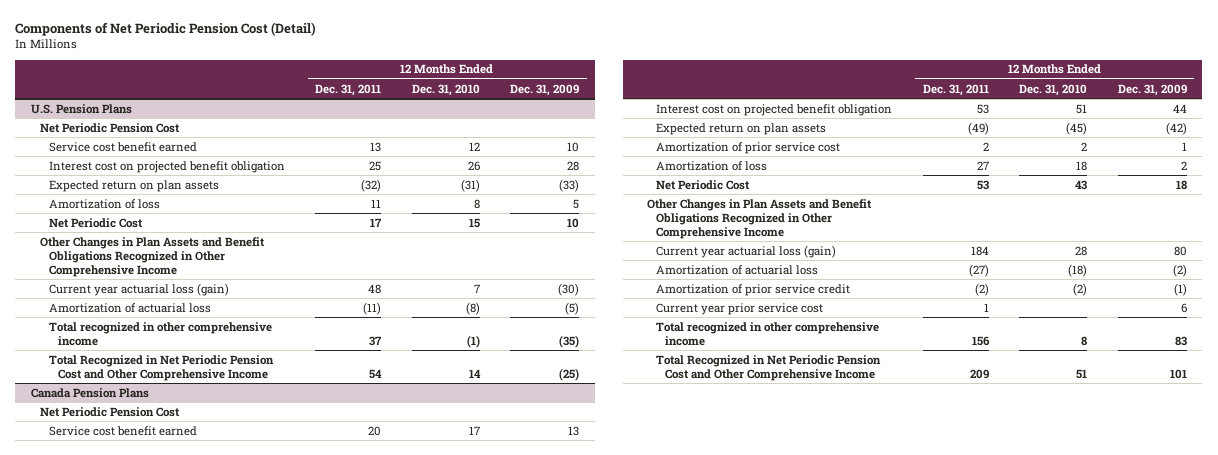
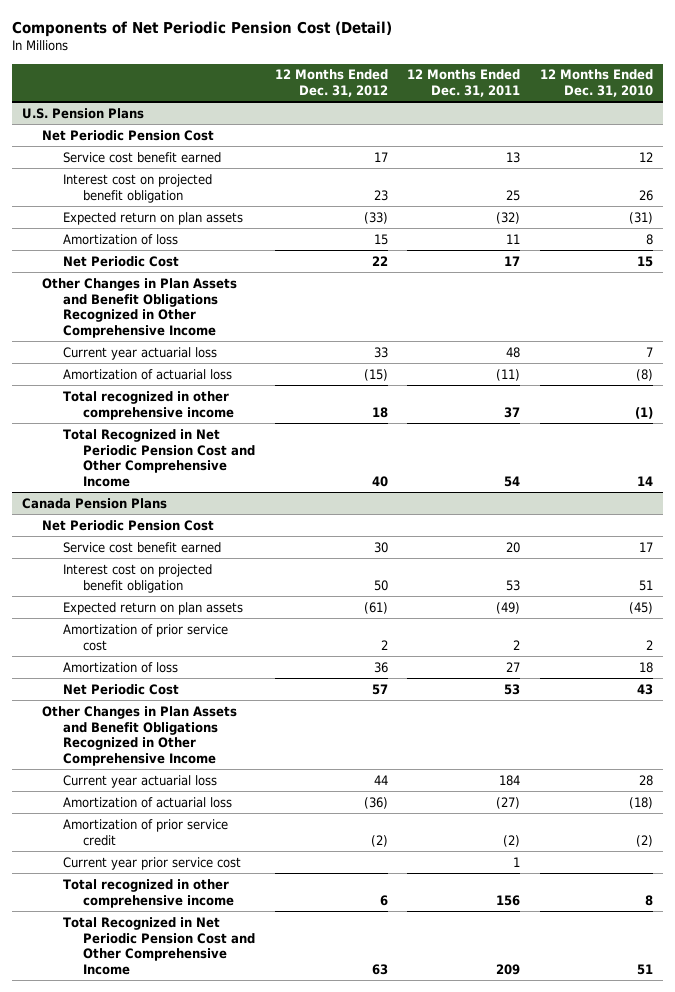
[510,83,580,96] Dec. 31, 2009 -> none
none -> [274,69,388,98] 12 Months Ended Dec. 31, 2012
[48,282,229,296] Current year actuarial loss (gain) -> [62,346,217,360] Current year actuarial loss
[656,244,837,258] Current year actuarial loss (gain) -> [62,774,217,788] Current year actuarial loss

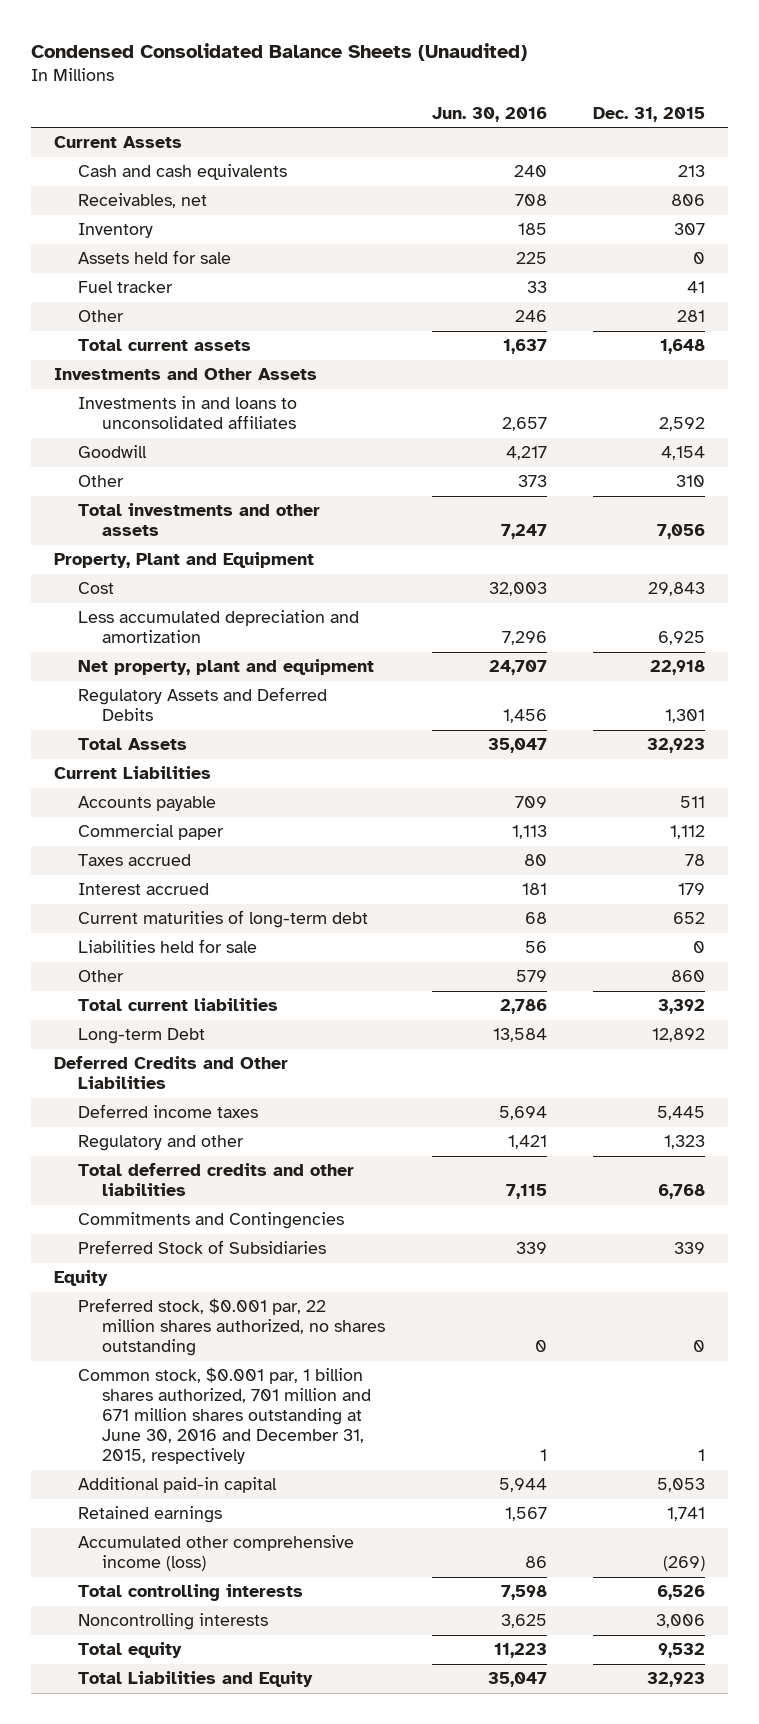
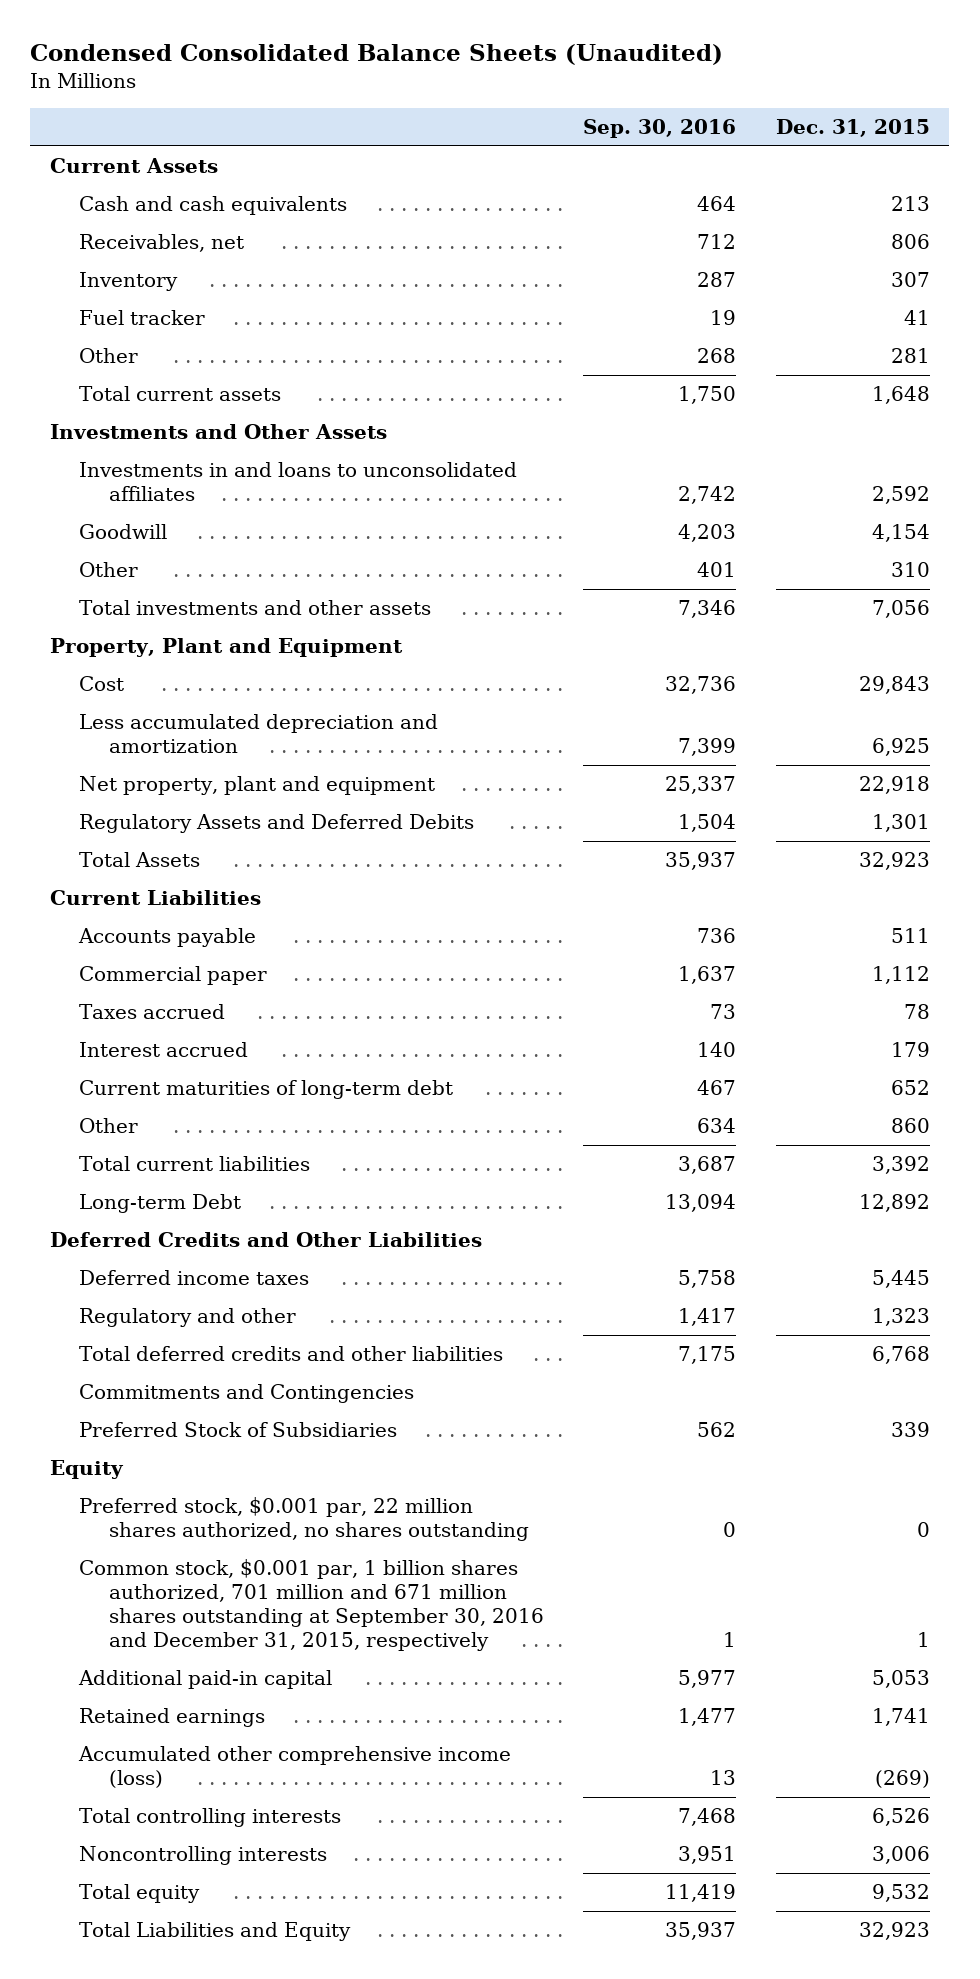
[431,106,547,122] Jun. 30, 2016 -> none
none -> [583,119,737,139] Sep. 30, 2016
[78,250,232,265] Assets held for sale -> none
[78,939,258,954] Liabilities held for sale -> none
[78,1367,372,1465] Common stock, $0.001 par, 1 billion shares authorized, 701 million and 671 million shares outstanding at June 30, 2016 and December 31, 2015, respectively -> [79,1559,544,1651] Common stock, $0.001 par, 1 billion shares authorized, 701 million and 671 million shares outstanding at September 30, 2016 and December 31, 2015, respectively

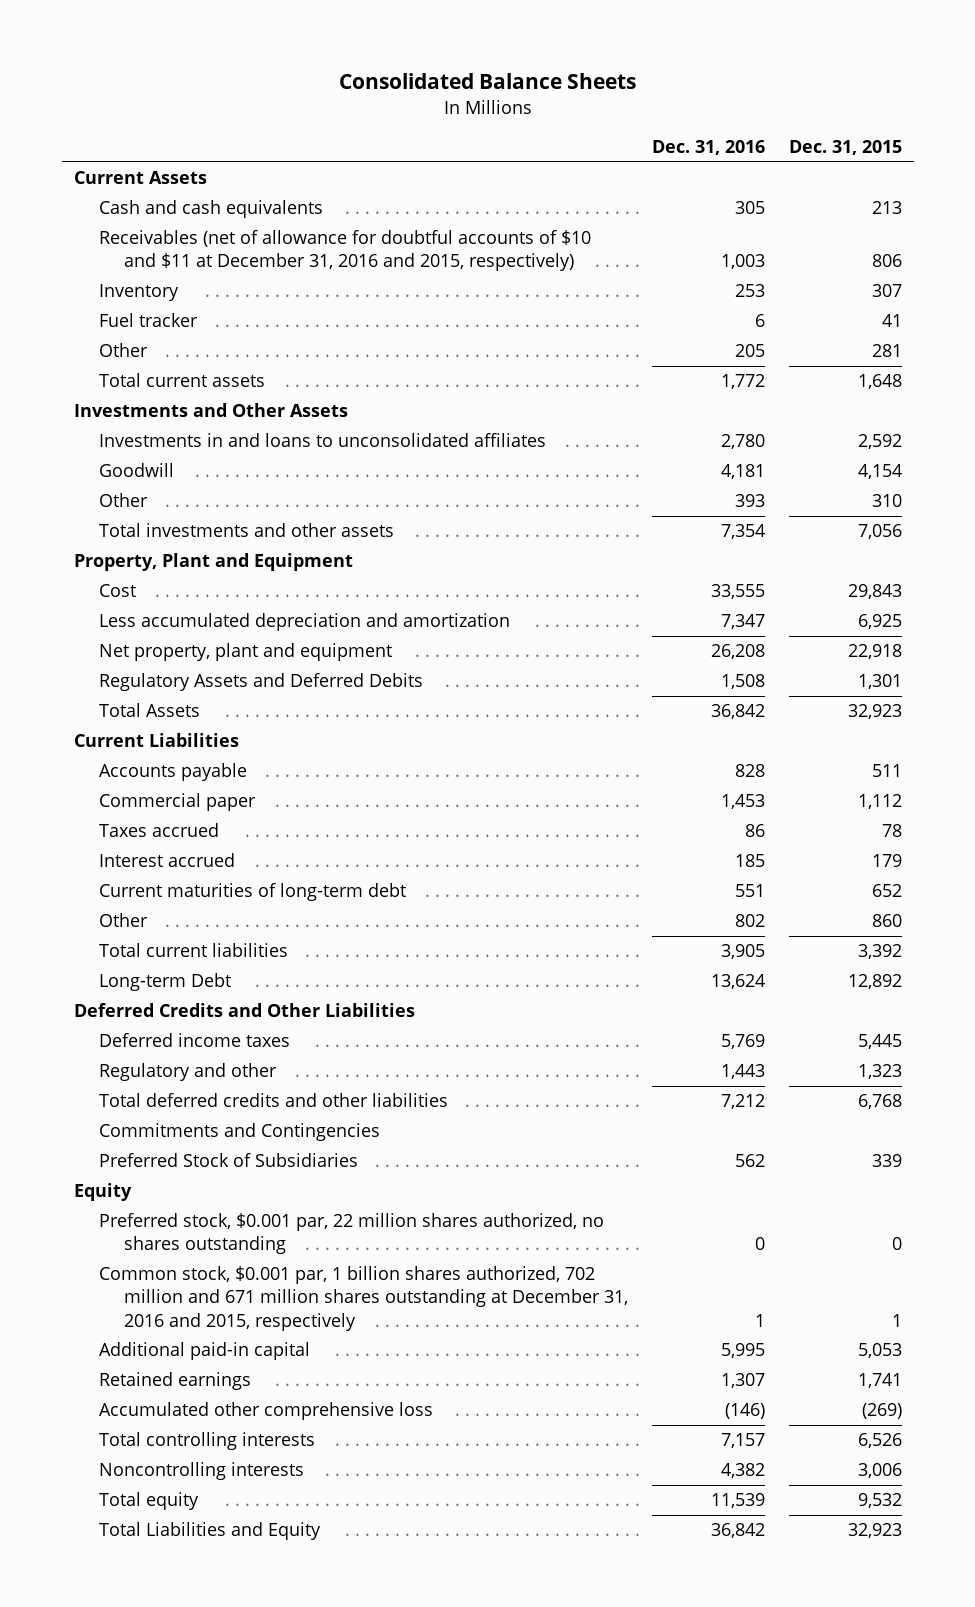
[30,43,724,65] Condensed Consolidated Balance Sheets (Unaudited) -> [338,73,636,90] Consolidated Balance Sheets
[583,119,737,139] Sep. 30, 2016 -> none
none -> [651,140,765,156] Dec. 31, 2016
[79,234,245,253] Receivables, net -> [98,230,591,272] Receivables (net of allowance for doubtful accounts of $10 and $11 at December 31, 2016 and 2015, respectively)
[79,1559,544,1651] Common stock, $0.001 par, 1 billion shares authorized, 701 million and 671 million shares outstanding at September 30, 2016 and December 31, 2015, respectively -> [98,1266,628,1331] Common stock, $0.001 par, 1 billion shares authorized, 702 million and 671 million shares outstanding at December 31, 2016 and 2015, respectively
[78,1746,512,1789] Accumulated other comprehensive income (loss) -> [98,1402,433,1421] Accumulated other comprehensive loss

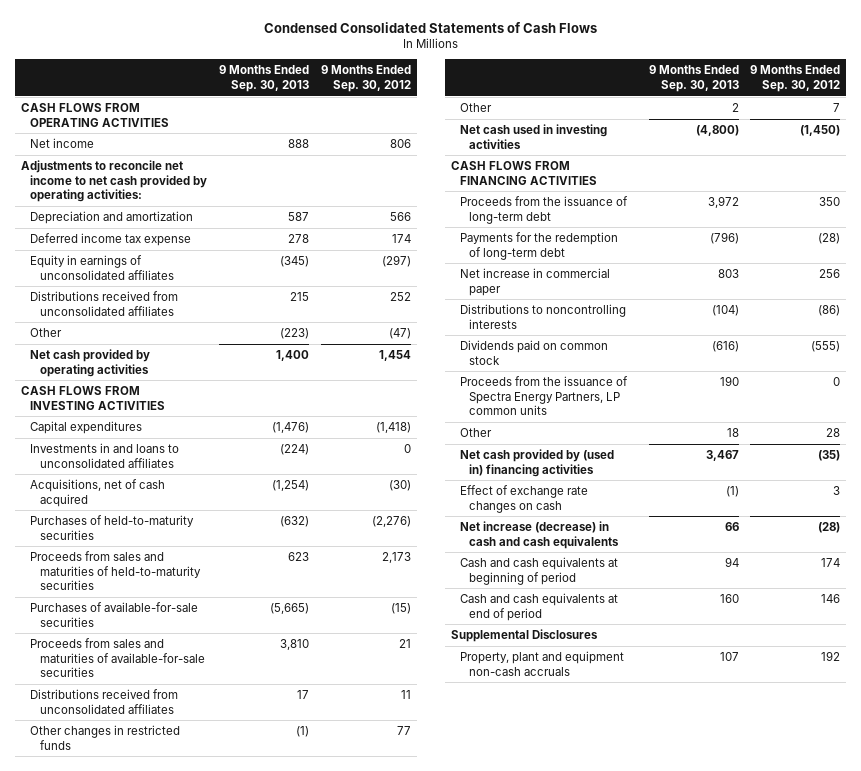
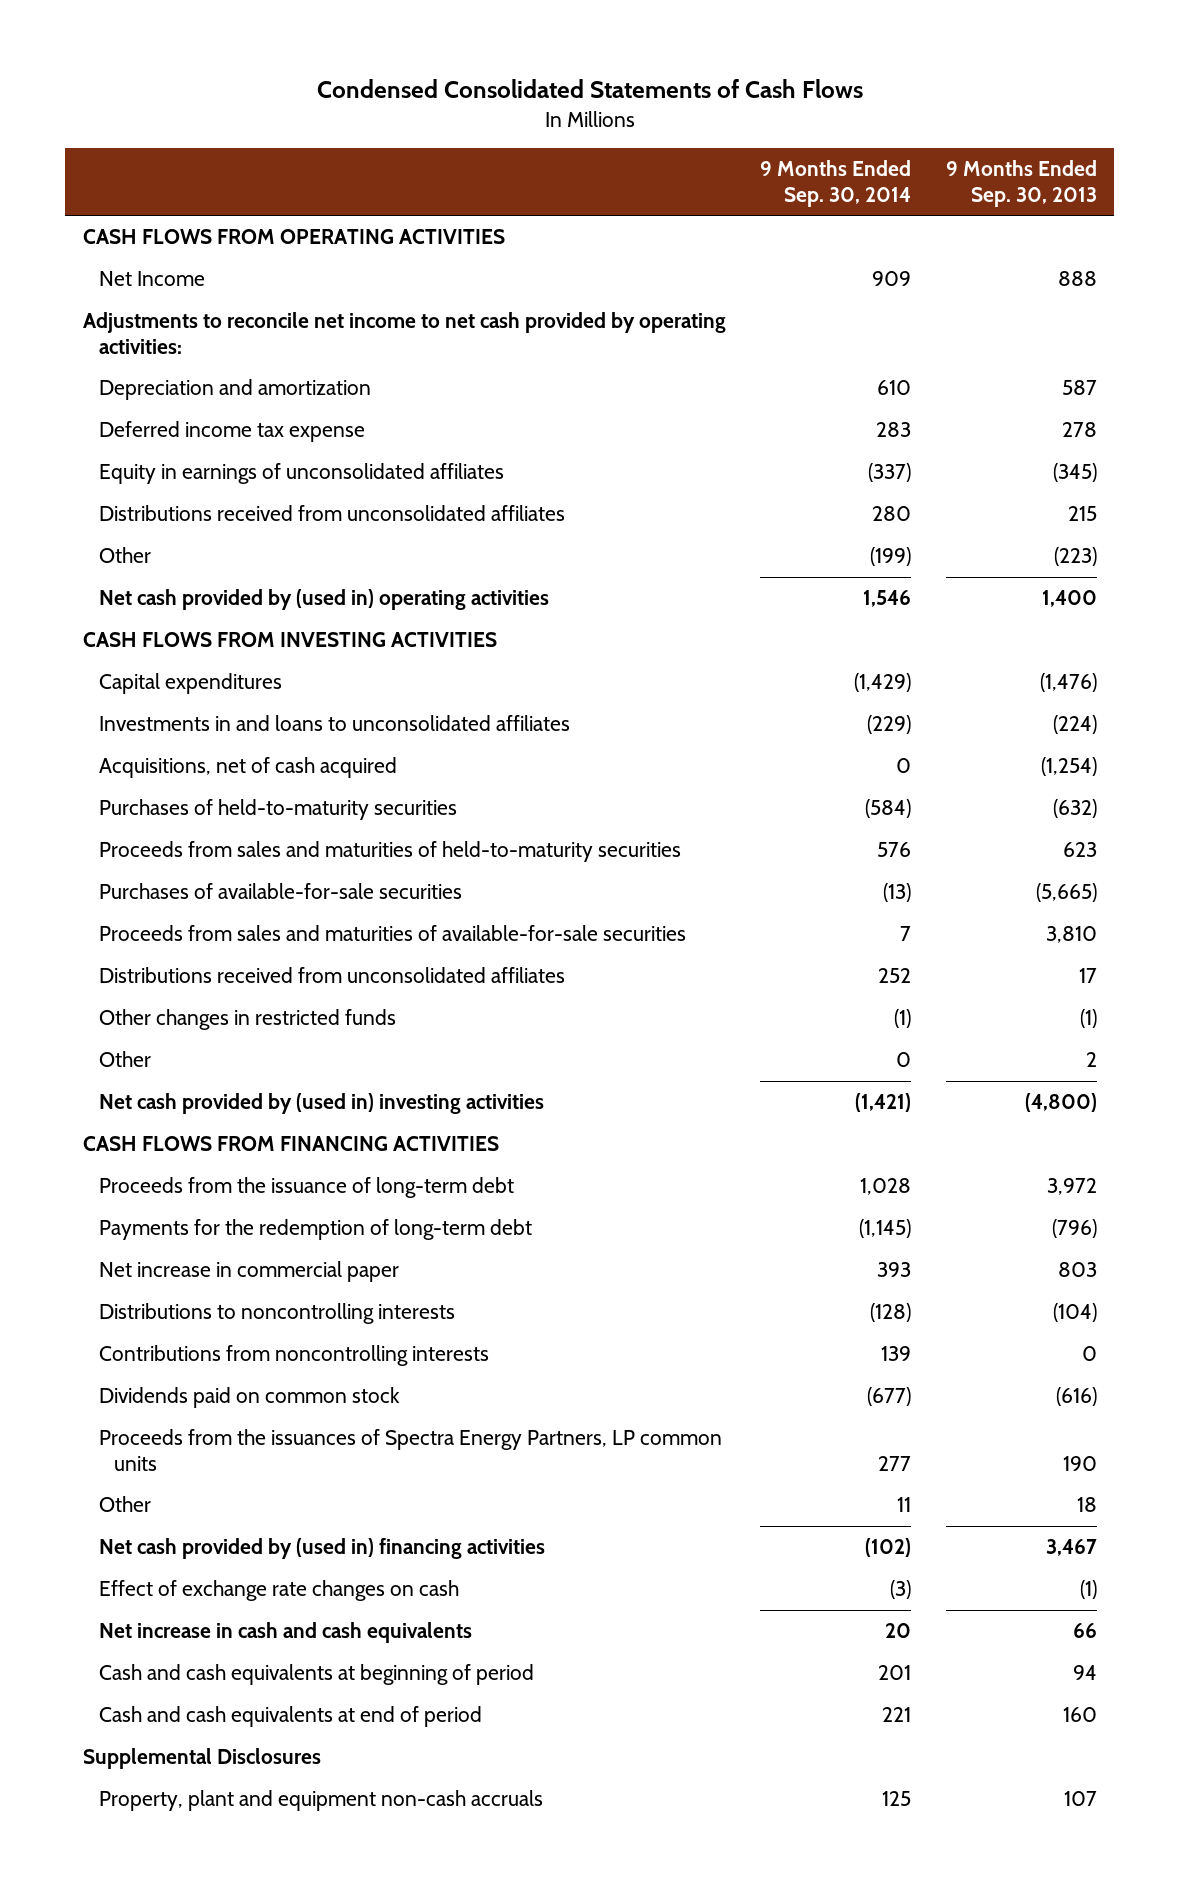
[320,65,411,93] 9 Months Ended Sep. 30, 2012 -> none
none -> [760,160,912,207] 9 Months Ended Sep. 30, 2014
[30,138,95,149] Net income -> [98,271,205,287] Net Income
[30,349,151,377] Net cash provided by operating activities -> [98,589,549,611] Net cash provided by (used in) operating activities
[460,124,608,149] Net cash used in investing activities -> [98,1093,544,1115] Net cash provided by (used in) investing activities
none -> [98,1345,489,1367] Contributions from noncontrolling interests
[460,376,629,416] Proceeds from the issuance of Spectra Energy Partners, LP common units -> [98,1429,722,1471] Proceeds from the issuances of Spectra Energy Partners, LP common units
[460,521,620,549] Net increase (decrease) in cash and cash equivalents -> [98,1622,472,1644] Net increase in cash and cash equivalents

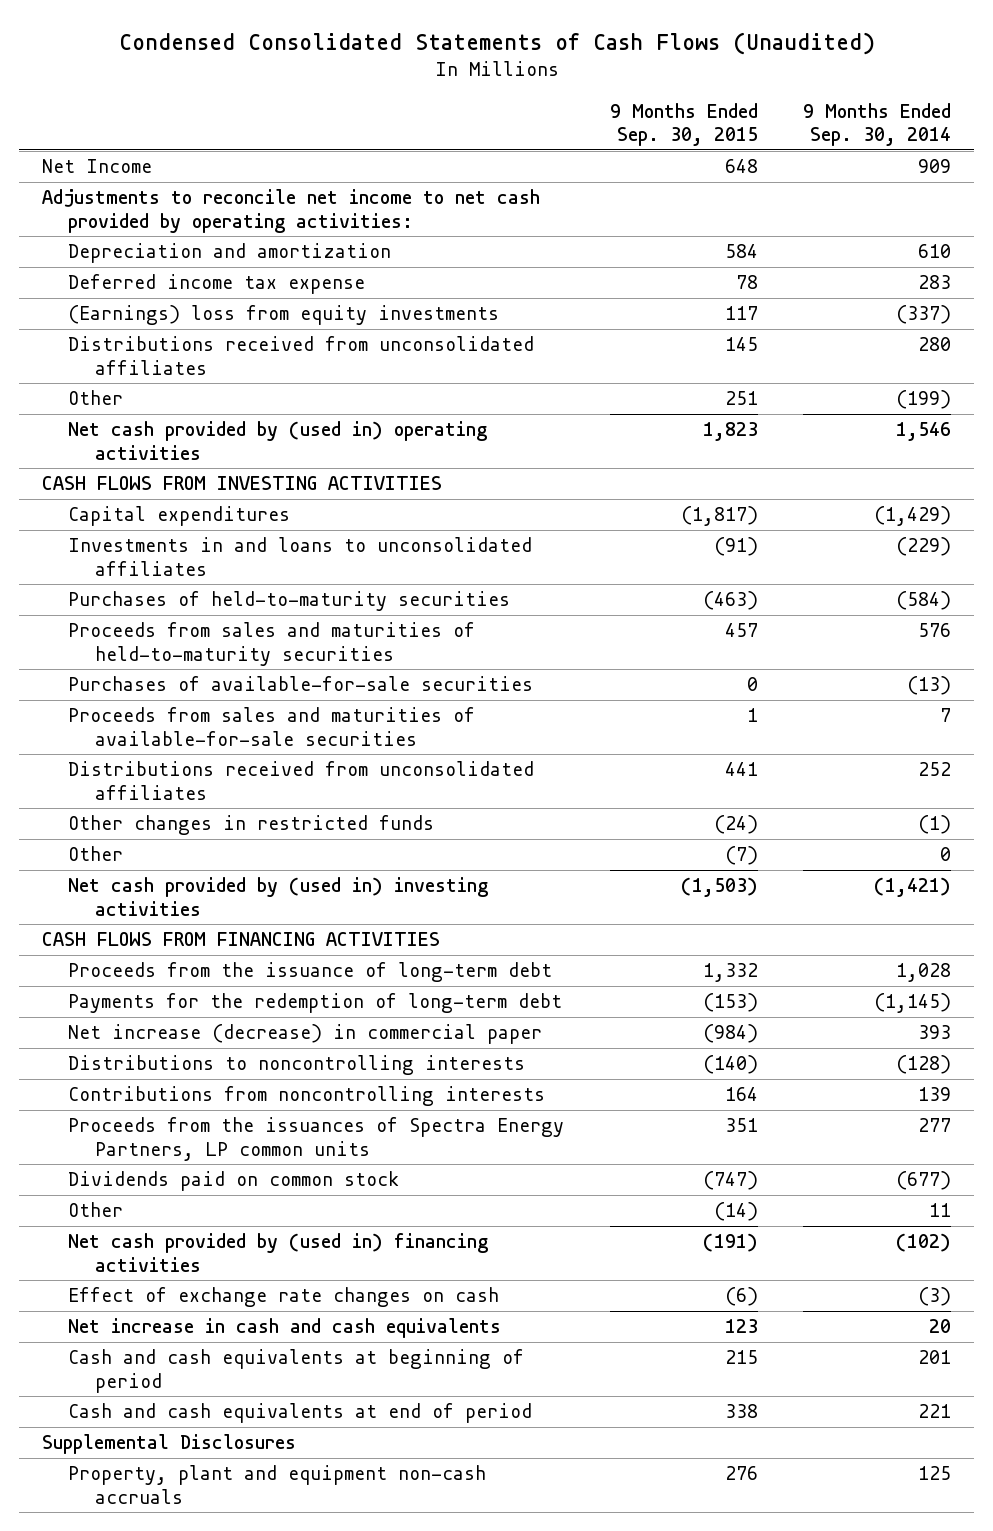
[316,79,863,99] Condensed Consolidated Statements of Cash Flows -> [118,31,875,55] Condensed Consolidated Statements of Cash Flows (Unaudited)
[945,160,1097,207] 9 Months Ended Sep. 30, 2013 -> none
none -> [609,102,758,147] 9 Months Ended Sep. 30, 2015
[82,229,505,245] CASH FLOWS FROM OPERATING ACTIVITIES -> none
[98,463,504,485] Equity in earnings of unconsolidated affiliates -> [68,305,500,326] (Earnings) loss from equity investments
[98,757,397,779] Acquisitions, net of cash acquired -> none
[98,1261,399,1283] Net increase in commercial paper -> [68,1024,543,1045] Net increase (decrease) in commercial paper
[98,1387,400,1409] Dividends paid on common stock -> [68,1171,400,1192] Dividends paid on common stock

